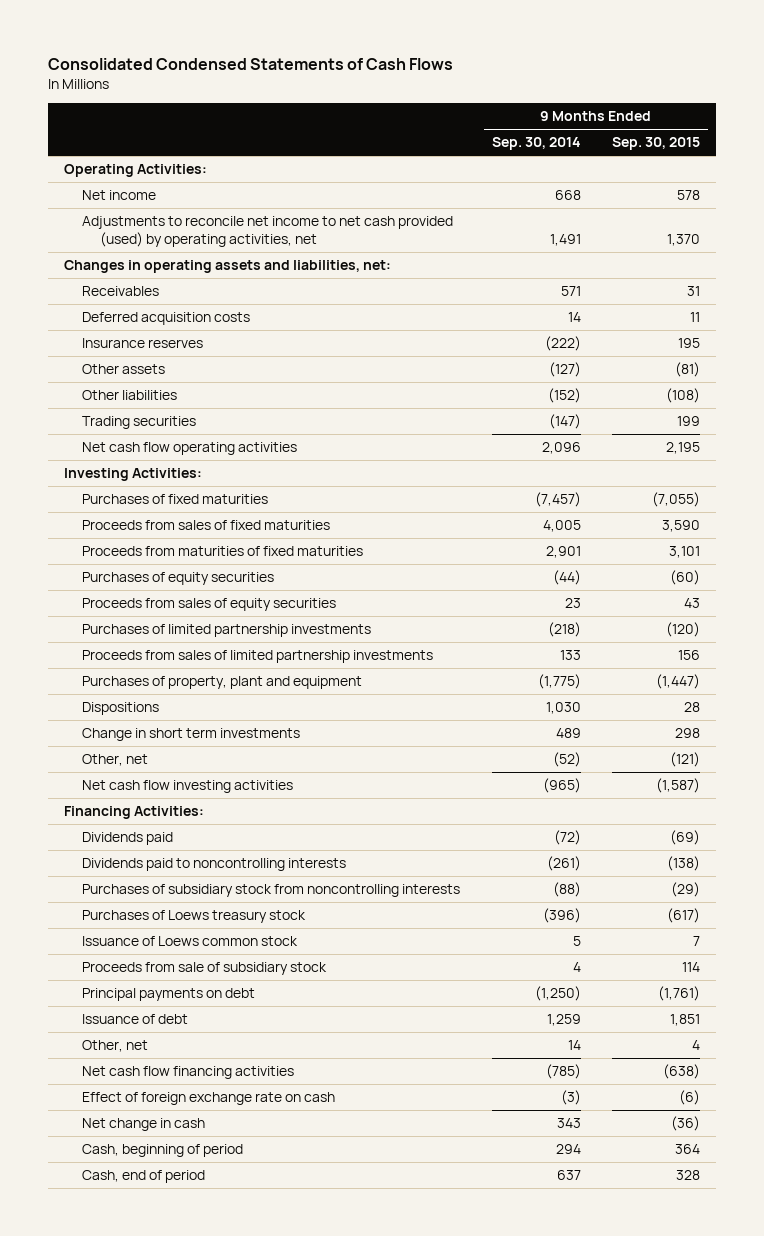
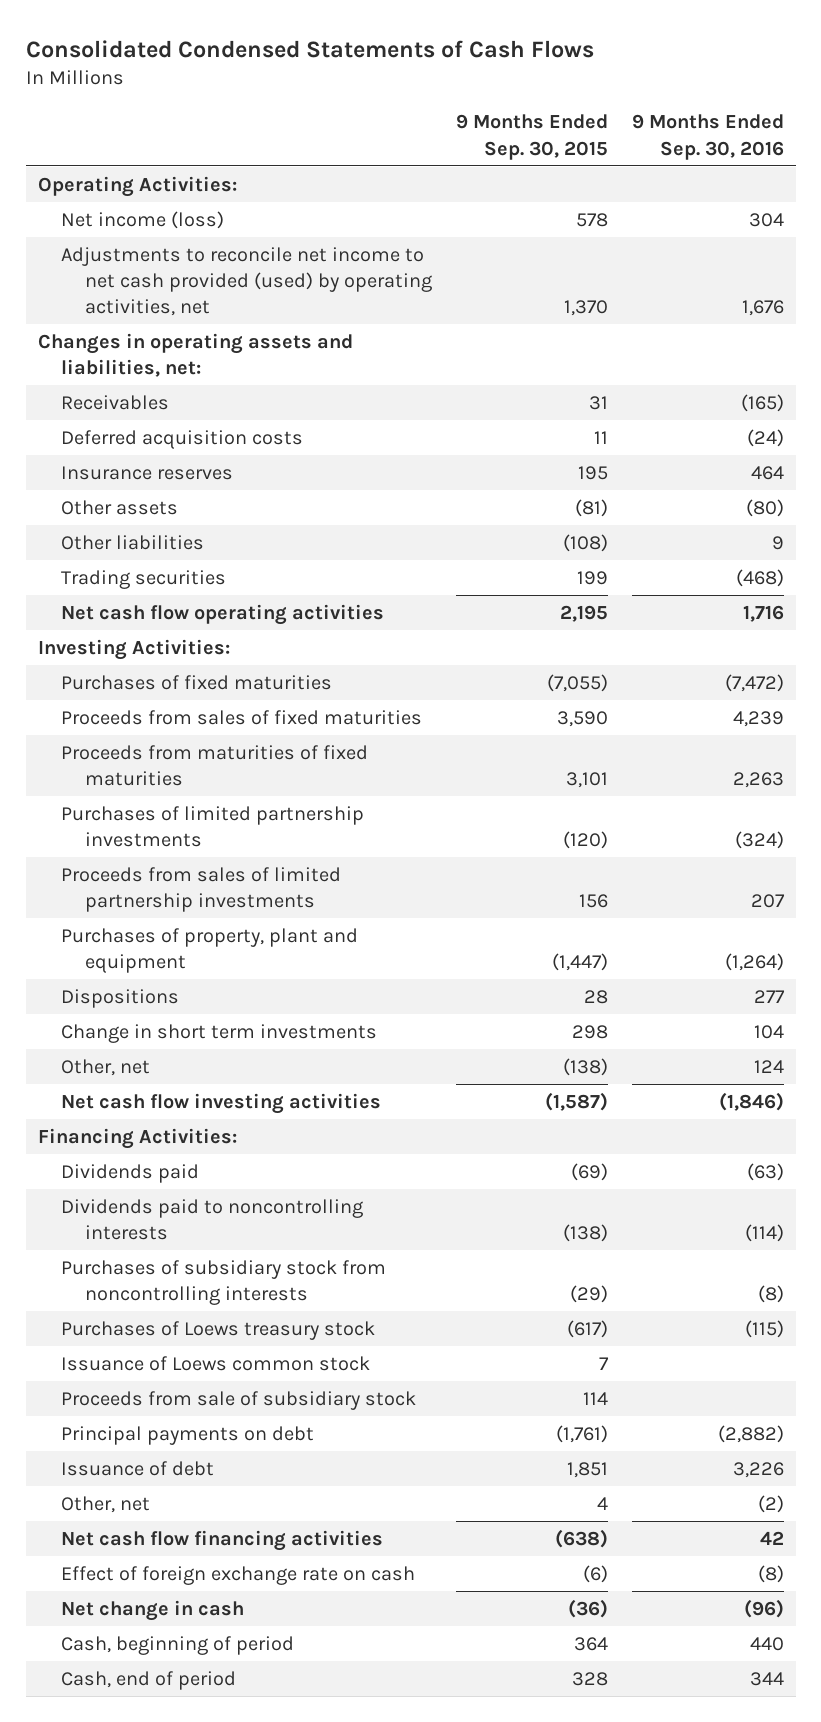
[491,137,581,151] Sep. 30, 2014 -> none
none -> [631,114,784,160] 9 Months Ended Sep. 30, 2016
[82,190,157,201] Net income -> [61,210,225,229] Net income (loss)
[82,572,275,586] Purchases of equity securities -> none
[82,598,337,612] Proceeds from sales of equity securities -> none
[670,752,701,768] (121) -> [563,1057,609,1076] (138)

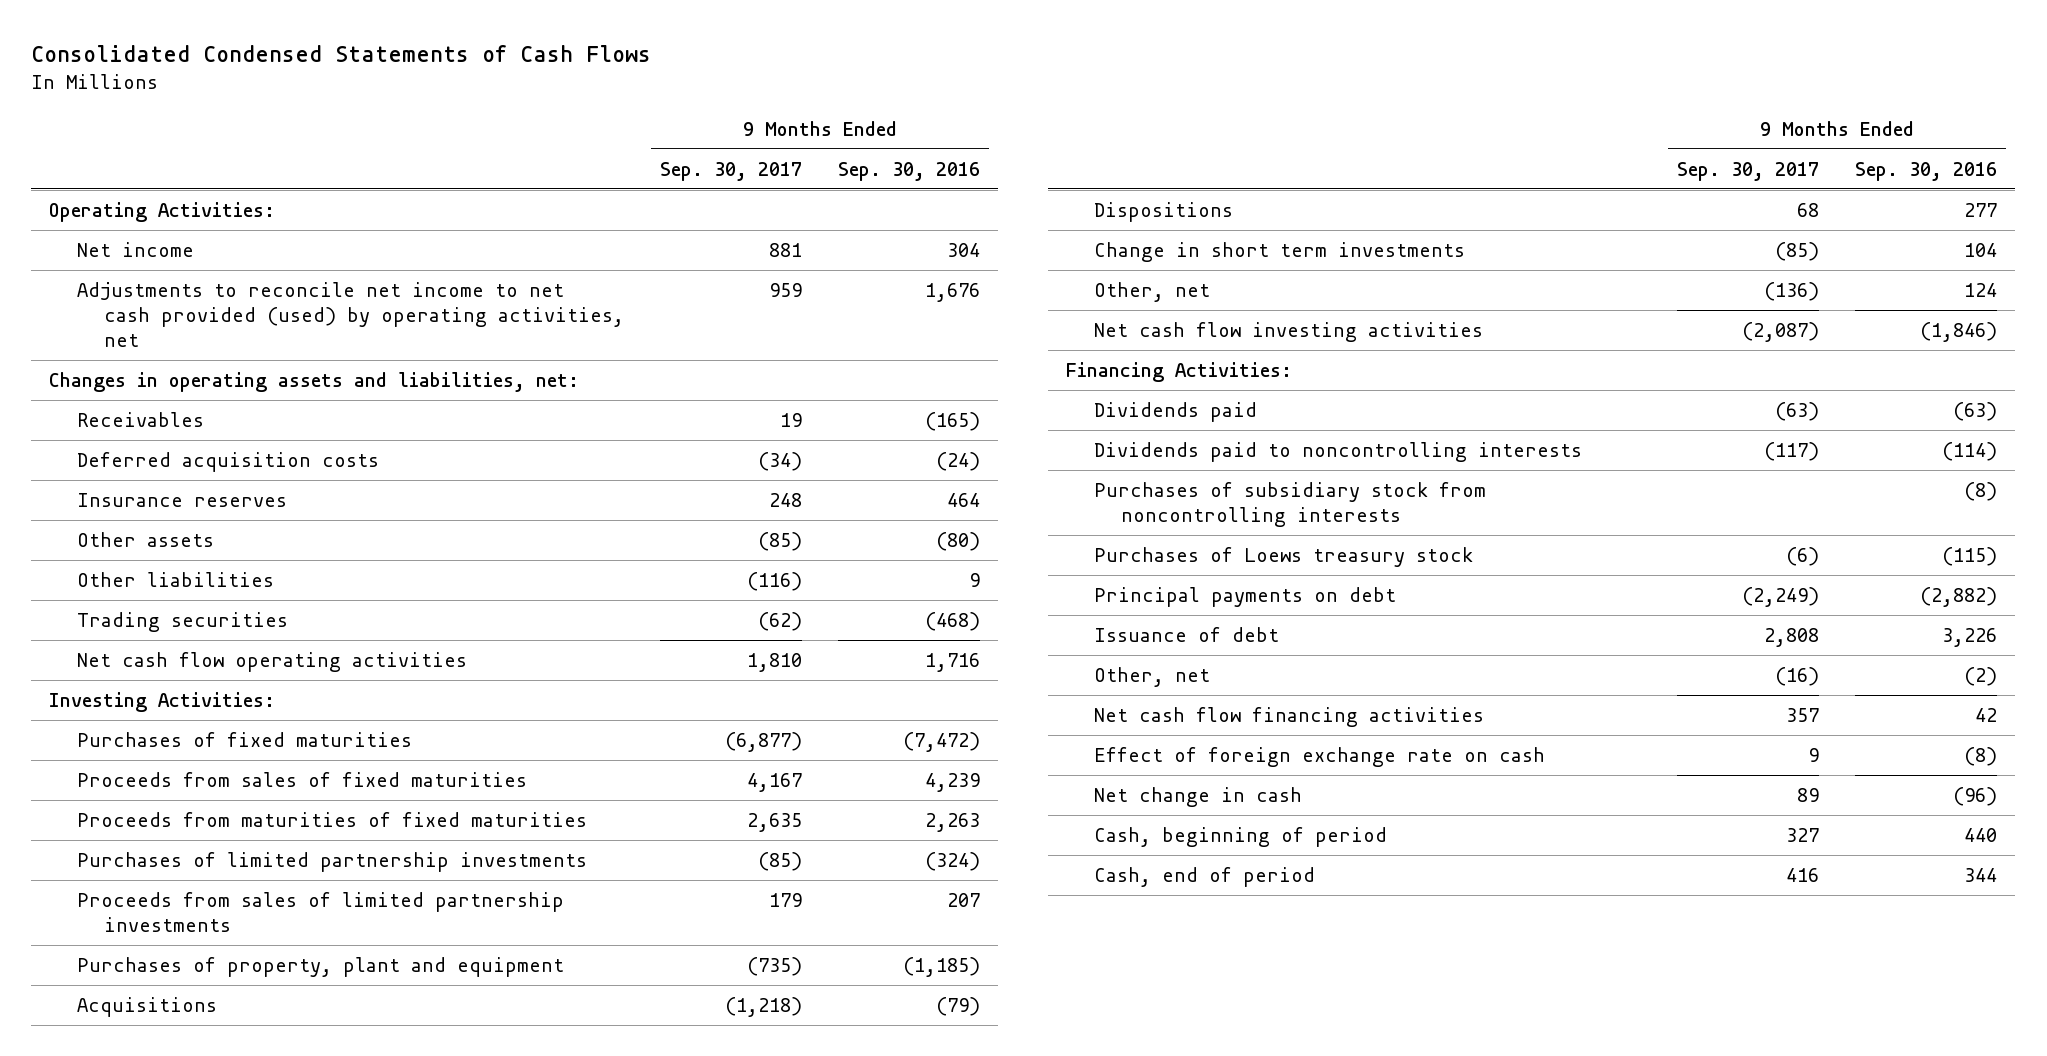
[456,114,609,160] 9 Months Ended Sep. 30, 2015 -> none
none -> [660,161,803,181] Sep. 30, 2017
[61,210,225,229] Net income (loss) -> [76,241,194,257] Net income
[724,952,784,971] (1,264) -> [903,956,981,977] (1,185)
none -> [76,996,217,1017] Acquisitions
[61,1355,371,1371] Issuance of Loews common stock -> none
[61,1390,417,1410] Proceeds from sale of subsidiary stock -> none

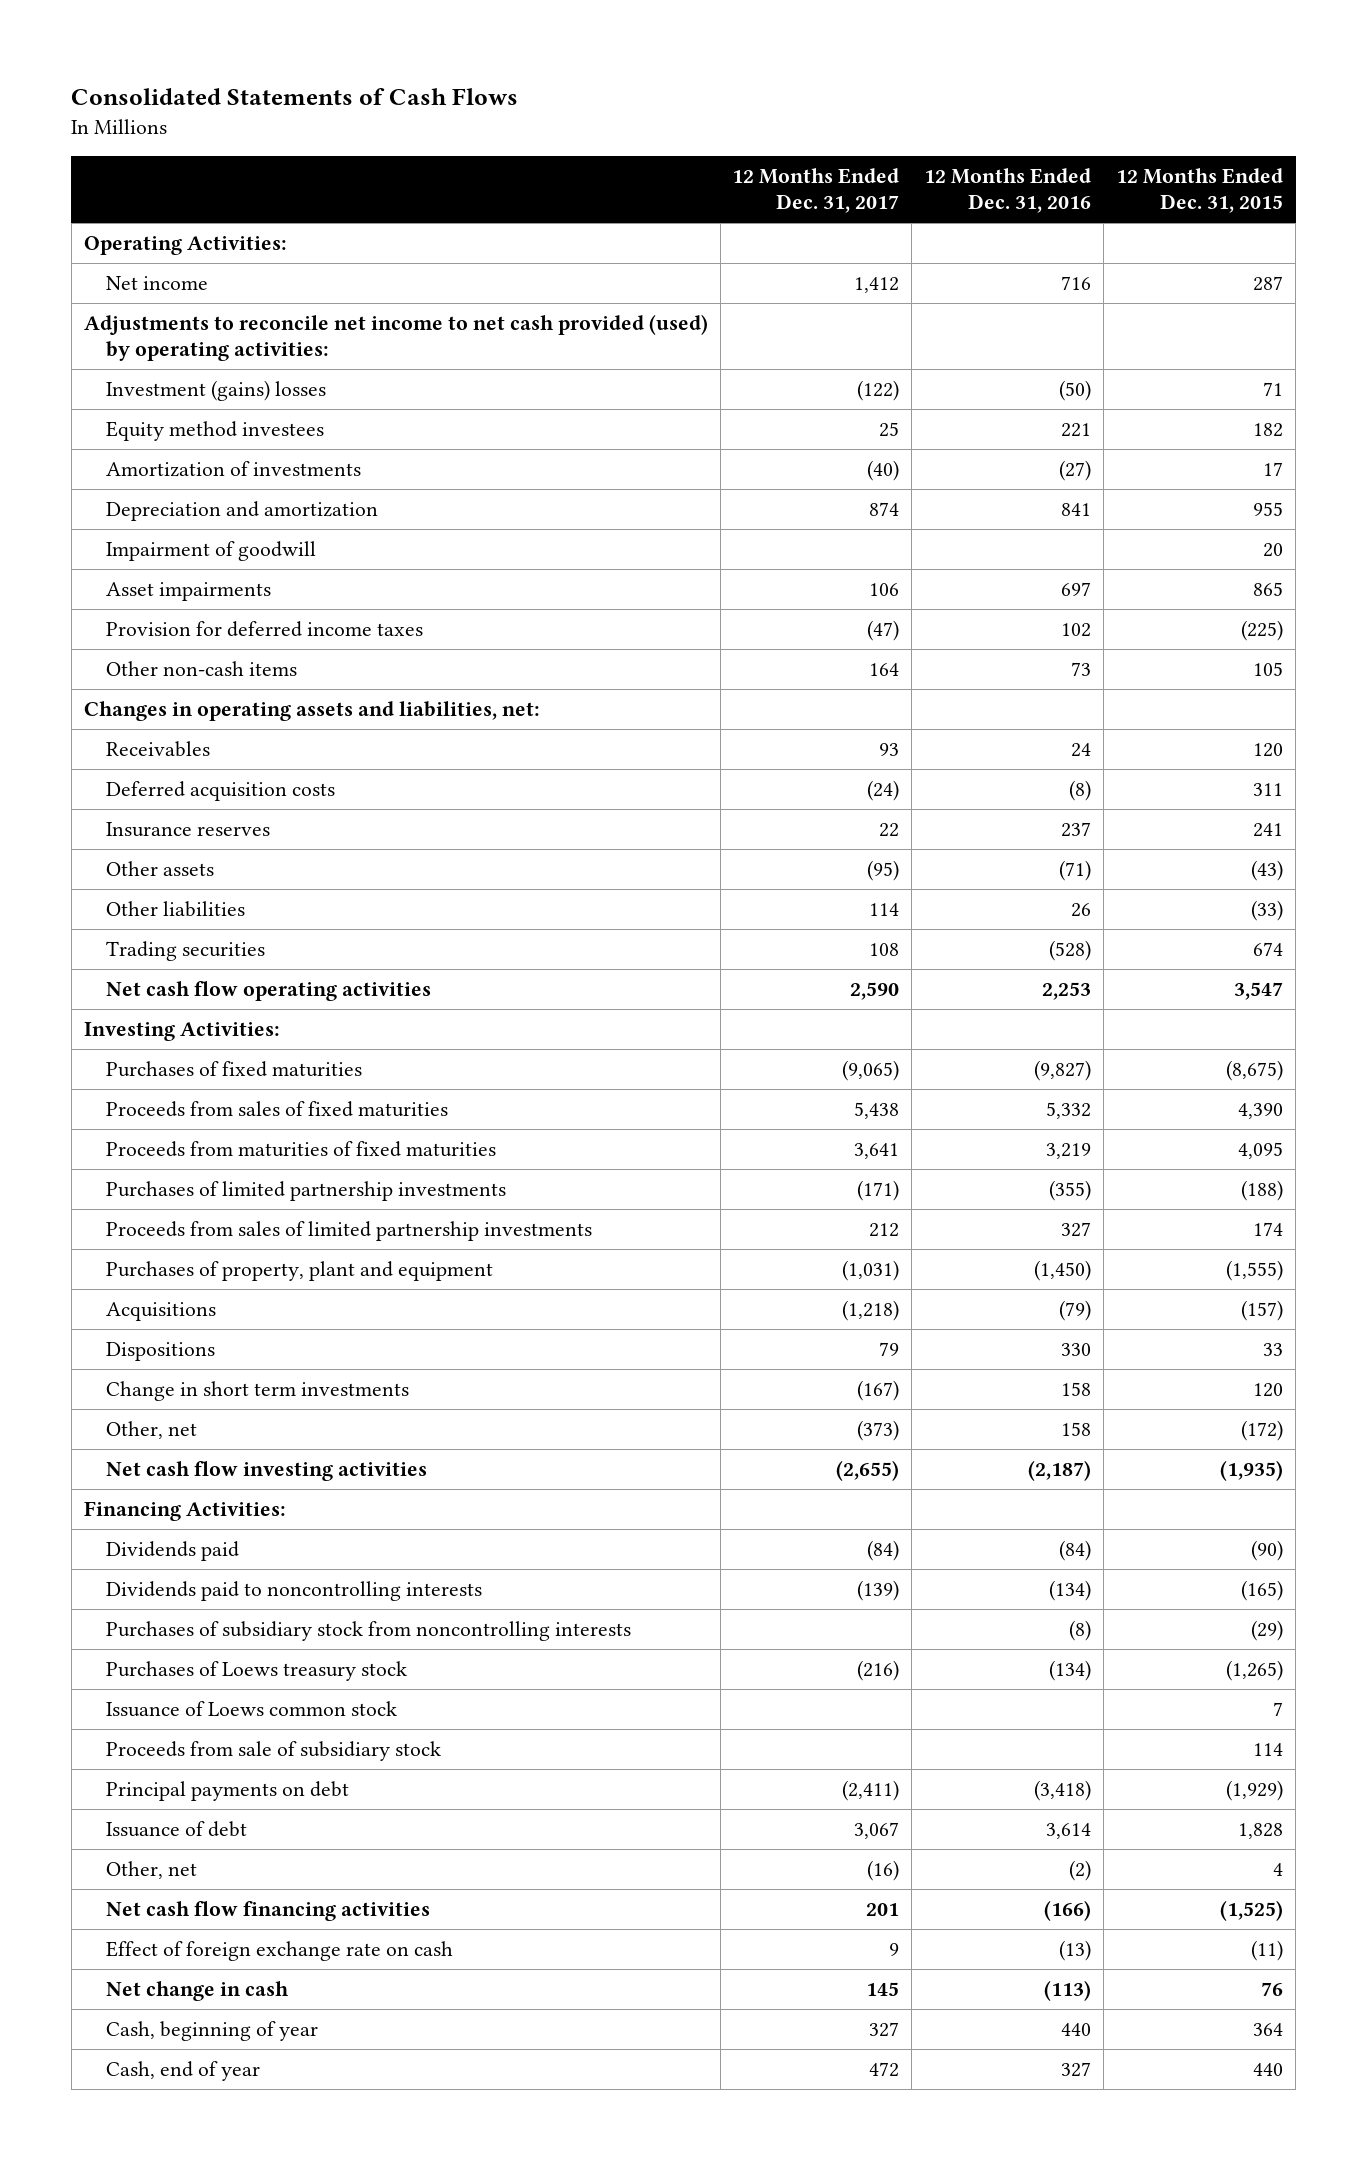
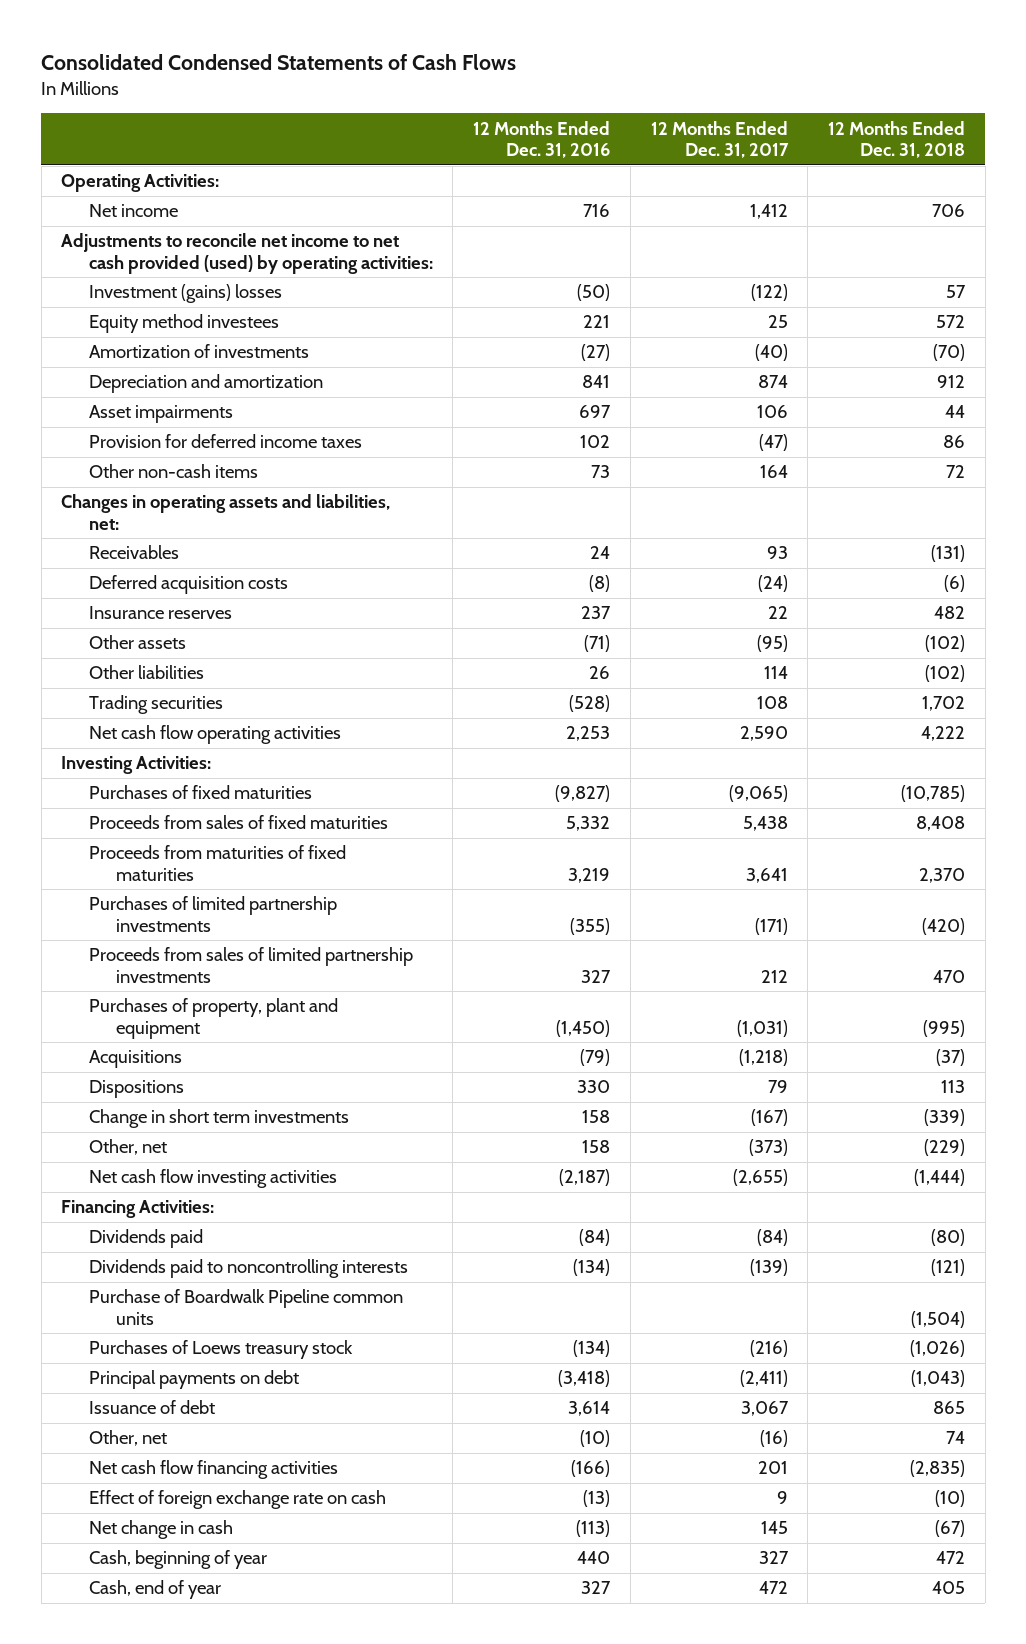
[71,87,519,105] Consolidated Statements of Cash Flows -> [41,53,517,70] Consolidated Condensed Statements of Cash Flows
[1116,168,1284,214] 12 Months Ended Dec. 31, 2015 -> none
none -> [827,120,965,159] 12 Months Ended Dec. 31, 2018
[106,541,317,562] Impairment of goodwill -> none
[106,1621,632,1642] Purchases of subsidiary stock from noncontrolling interests -> none
none -> [88,1289,403,1325] Purchase of Boardwalk Pipeline common units
[106,1701,398,1718] Issuance of Loews common stock -> none
[106,1741,442,1762] Proceeds from sale of subsidiary stock -> none
[1069,1860,1092,1882] (2) -> [580,1430,611,1448] (10)

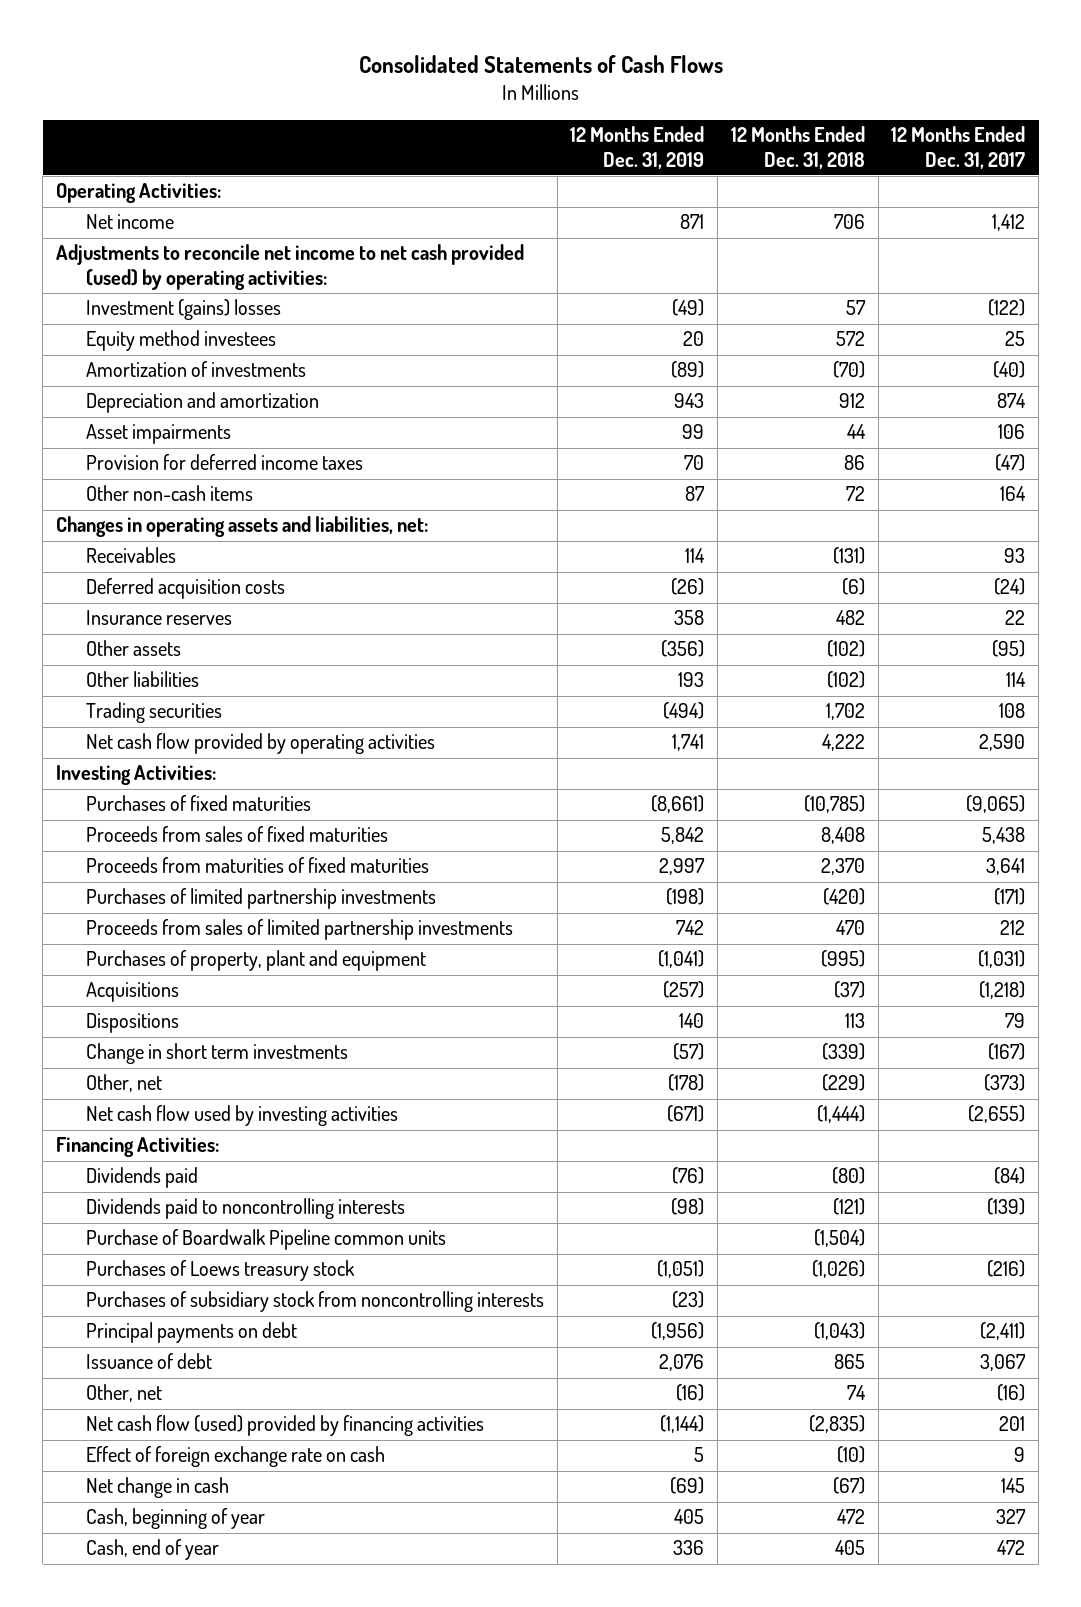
[41,53,517,70] Consolidated Condensed Statements of Cash Flows -> [358,55,723,74] Consolidated Statements of Cash Flows
[473,120,611,159] 12 Months Ended Dec. 31, 2016 -> none
none -> [570,126,705,169] 12 Months Ended Dec. 31, 2019
[88,725,341,745] Net cash flow operating activities -> [85,733,435,755] Net cash flow provided by operating activities
[88,1169,337,1189] Net cash flow investing activities -> [85,1105,398,1127] Net cash flow used by investing activities
none -> [85,1291,544,1313] Purchases of subsidiary stock from noncontrolling interests
[88,1460,338,1480] Net cash flow financing activities -> [85,1415,484,1437] Net cash flow (used) provided by financing activities

